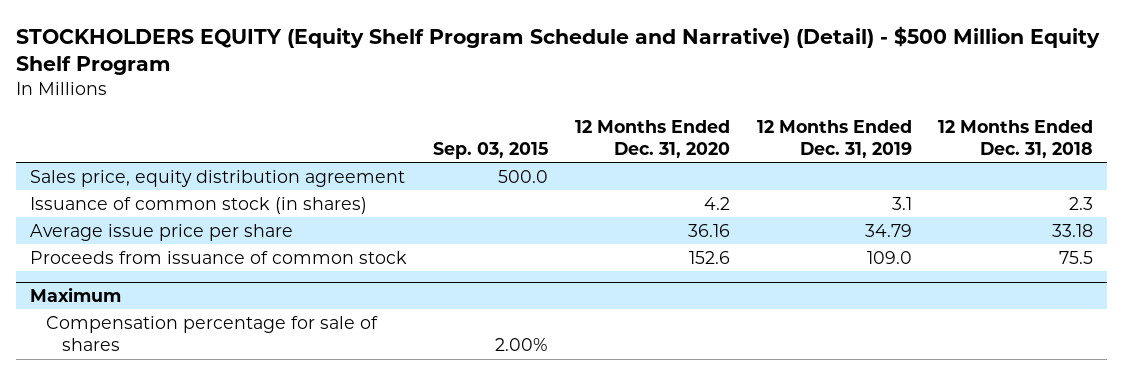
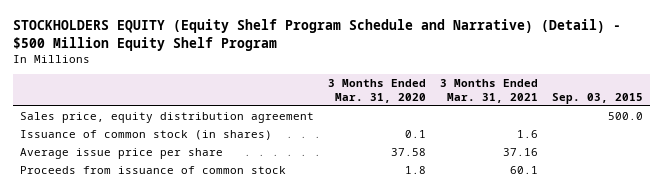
[575,119,731,159] 12 Months Ended Dec. 31, 2020 -> none
[756,119,912,159] 12 Months Ended Dec. 31, 2019 -> none
[938,119,1094,159] 12 Months Ended Dec. 31, 2018 -> none
none -> [328,79,427,103] 3 Months Ended Mar. 31, 2020
none -> [440,79,539,103] 3 Months Ended Mar. 31, 2021
[29,287,121,303] Maximum -> none
[45,315,378,352] Compensation percentage for sale of shares -> none

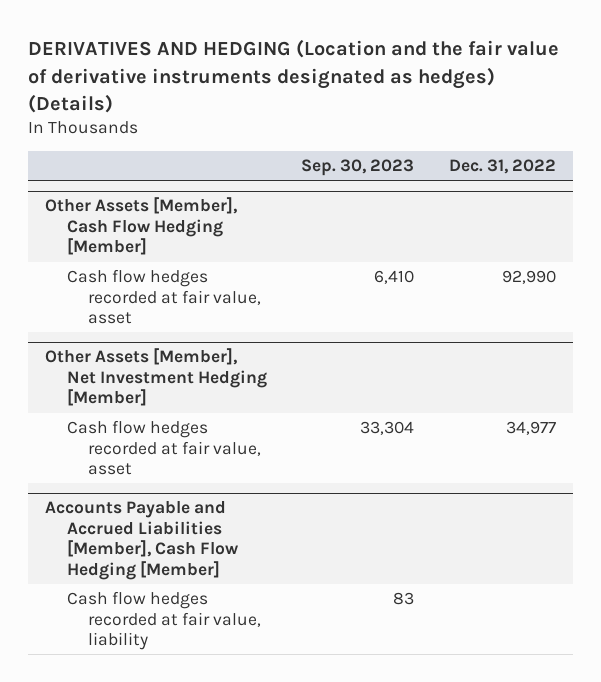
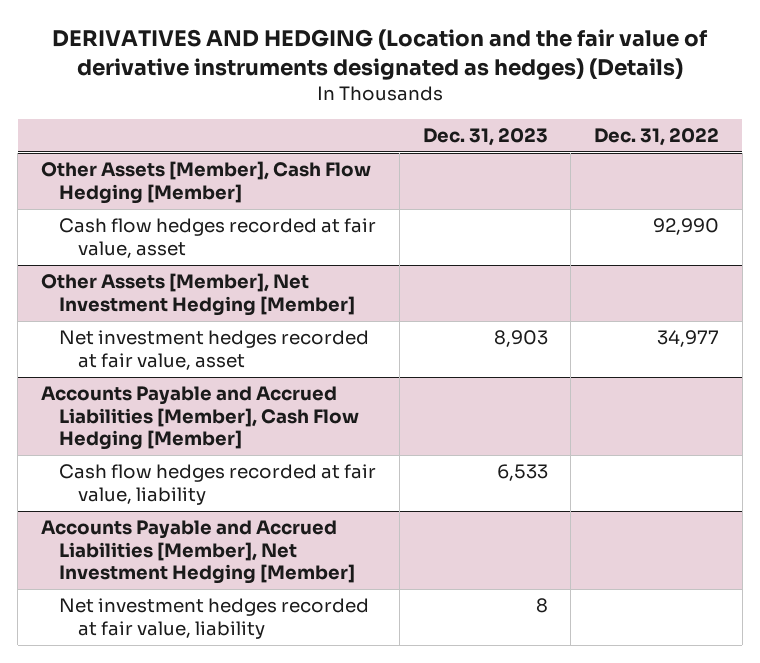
[301,159,415,177] Sep. 30, 2023 -> none
none -> [422,127,548,146] Dec. 31, 2023
[66,420,261,476] Cash flow hedges recorded at fair value, asset -> [59,330,370,370] Net investment hedges recorded at fair value, asset
none -> [40,520,356,585] Accounts Payable and Accrued Liabilities [Member], Net Investment Hedging [Member]
none -> [59,598,370,639] Net investment hedges recorded at fair value, liability

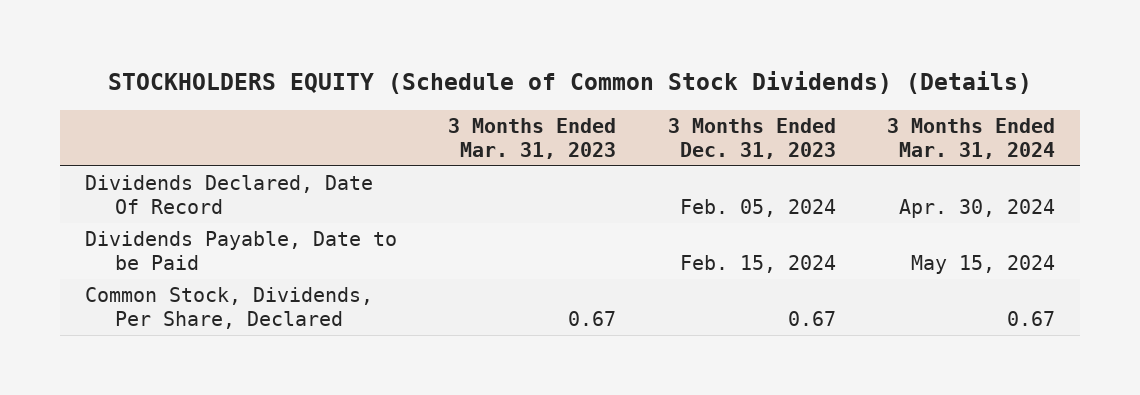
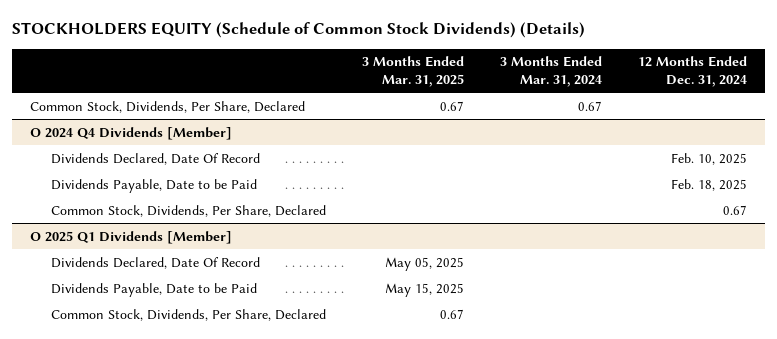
[448,118,617,160] 3 Months Ended Mar. 31, 2023 -> none
[667,118,836,160] 3 Months Ended Dec. 31, 2023 -> none
none -> [362,56,465,87] 3 Months Ended Mar. 31, 2025
none -> [638,56,748,87] 12 Months Ended Dec. 31, 2024
[85,175,374,214] Dividends Declared, Date Of Record -> none
[85,231,398,270] Dividends Payable, Date to be Paid -> none
none -> [30,126,233,140] O 2024 Q4 Dividends [Member]
none -> [51,152,261,165] Dividends Declared, Date Of Record
none -> [51,178,258,193] Dividends Payable, Date to be Paid
none -> [51,204,327,217] Common Stock, Dividends, Per Share, Declared
none -> [30,230,233,244] O 2025 Q1 Dividends [Member]
none -> [51,256,261,269] Dividends Declared, Date Of Record
none -> [51,282,258,297] Dividends Payable, Date to be Paid
none -> [51,308,327,321] Common Stock, Dividends, Per Share, Declared

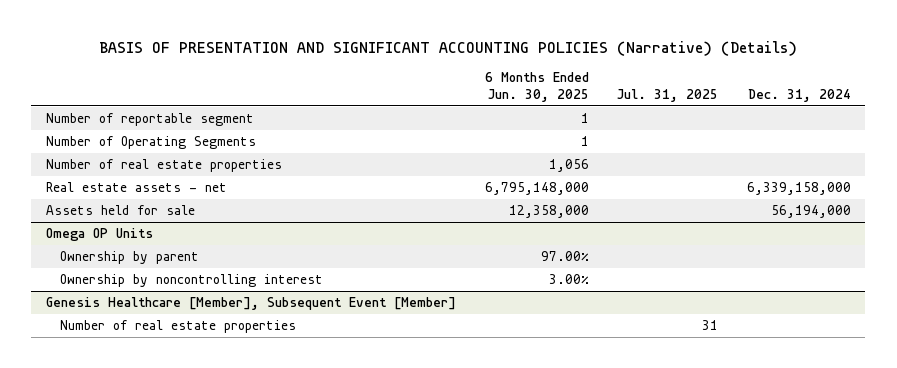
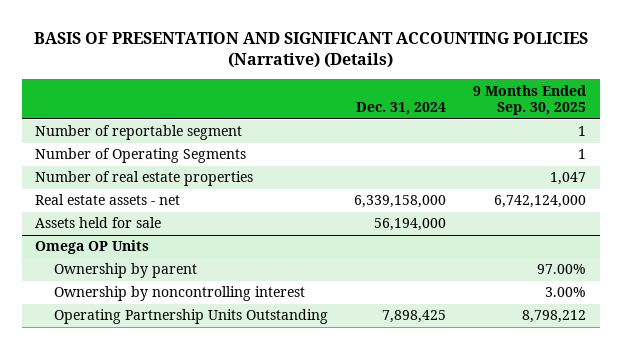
[484,72,589,102] 6 Months Ended Jun. 30, 2025 -> none
[617,88,719,102] Jul. 31, 2025 -> none
none -> [473,84,587,116] 9 Months Ended Sep. 30, 2025
[45,297,456,311] Genesis Healthcare [Member], Subsequent Event [Member] -> none
[59,320,296,334] Number of real estate properties -> none
none -> [53,309,328,325] Operating Partnership Units Outstanding

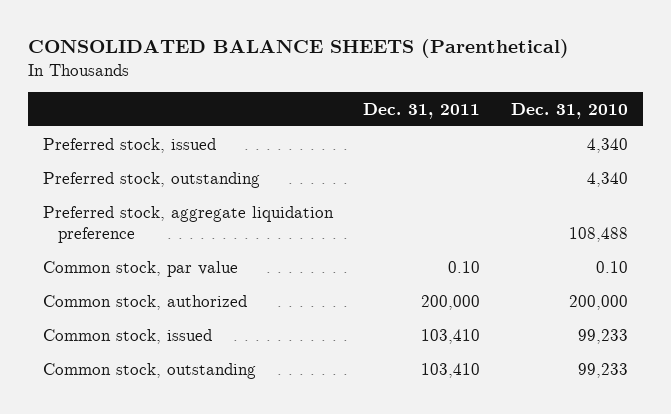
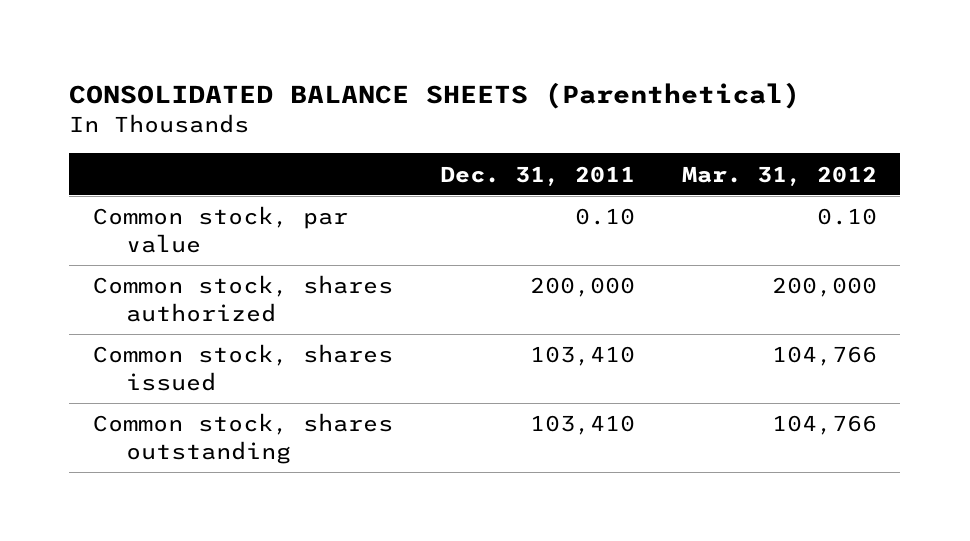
[510,102,628,119] Dec. 31, 2010 -> none
none -> [681,165,877,186] Mar. 31, 2012
[43,137,217,153] Preferred stock, issued -> none
[43,171,261,188] Preferred stock, outstanding -> none
[43,205,335,243] Preferred stock, aggregate liquidation preference -> none
[43,294,248,310] Common stock, authorized -> [92,275,393,322] Common stock, shares authorized
[43,328,213,344] Common stock, issued -> [92,344,393,391] Common stock, shares issued
[43,362,257,379] Common stock, outstanding -> [92,413,393,464] Common stock, shares outstanding

